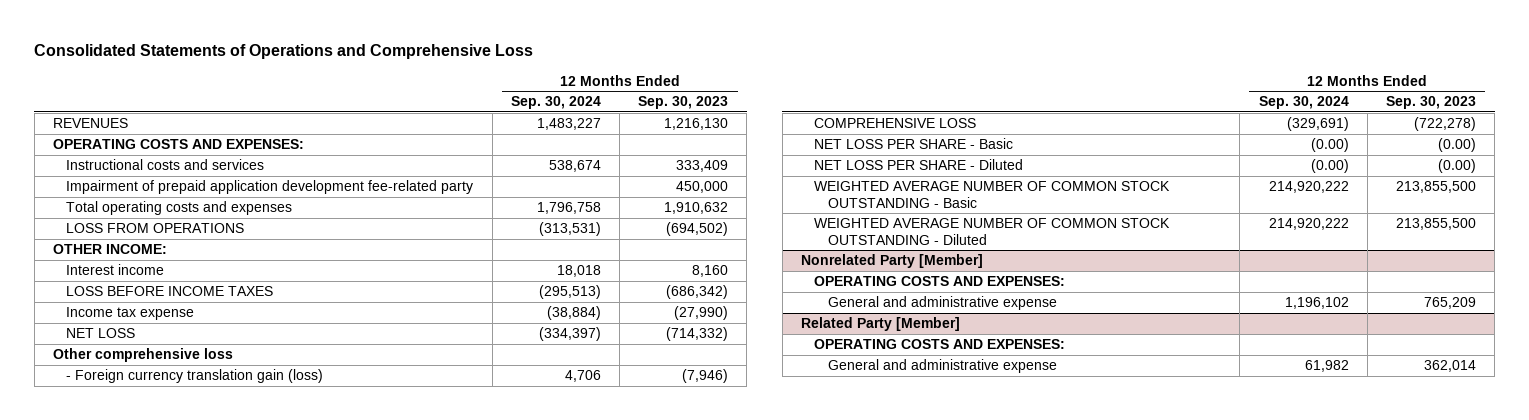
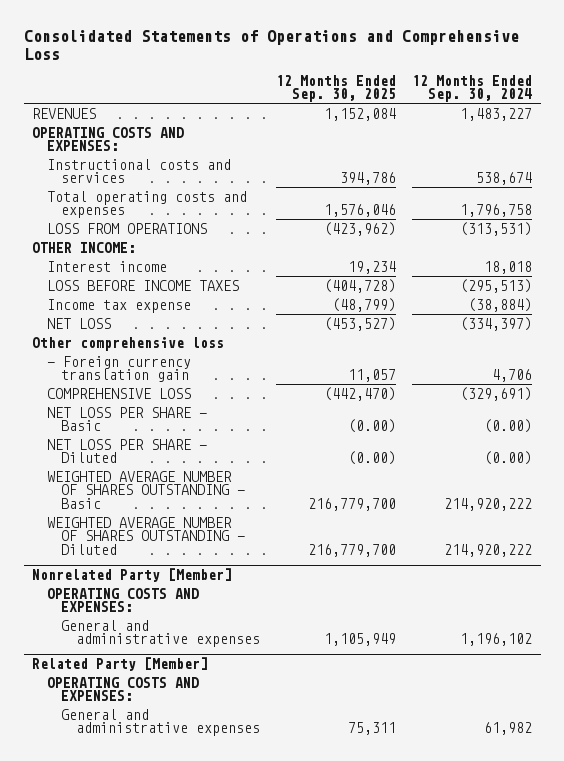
[638,96,729,110] Sep. 30, 2023 -> none
none -> [276,74,397,103] 12 Months Ended Sep. 30, 2025
[66,180,474,195] Impairment of prepaid application development fee-related party -> none
[66,369,324,384] - Foreign currency translation gain (loss) -> [46,355,191,383] - Foreign currency translation gain
[814,181,1171,208] WEIGHTED AVERAGE NUMBER OF COMMON STOCK OUTSTANDING - Basic -> [46,470,246,509] WEIGHTED AVERAGE NUMBER OF SHARES OUTSTANDING - Basic
[814,218,1171,245] WEIGHTED AVERAGE NUMBER OF COMMON STOCK OUTSTANDING - Diluted -> [46,516,246,555] WEIGHTED AVERAGE NUMBER OF SHARES OUTSTANDING - Diluted
[827,296,1057,311] General and administrative expense -> [61,619,260,648] General and administrative expenses
[827,359,1057,374] General and administrative expense -> [61,708,260,737] General and administrative expenses

